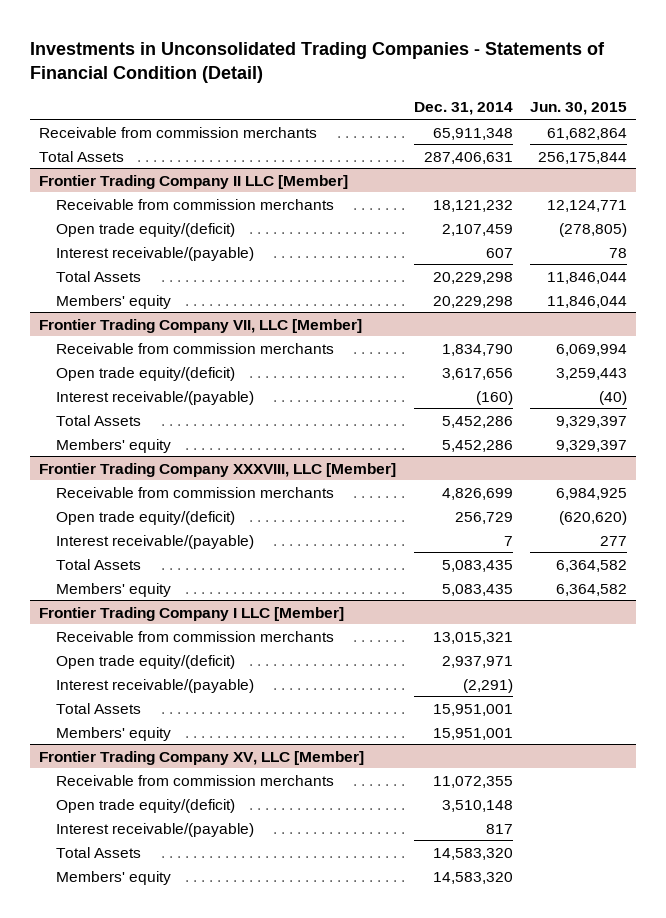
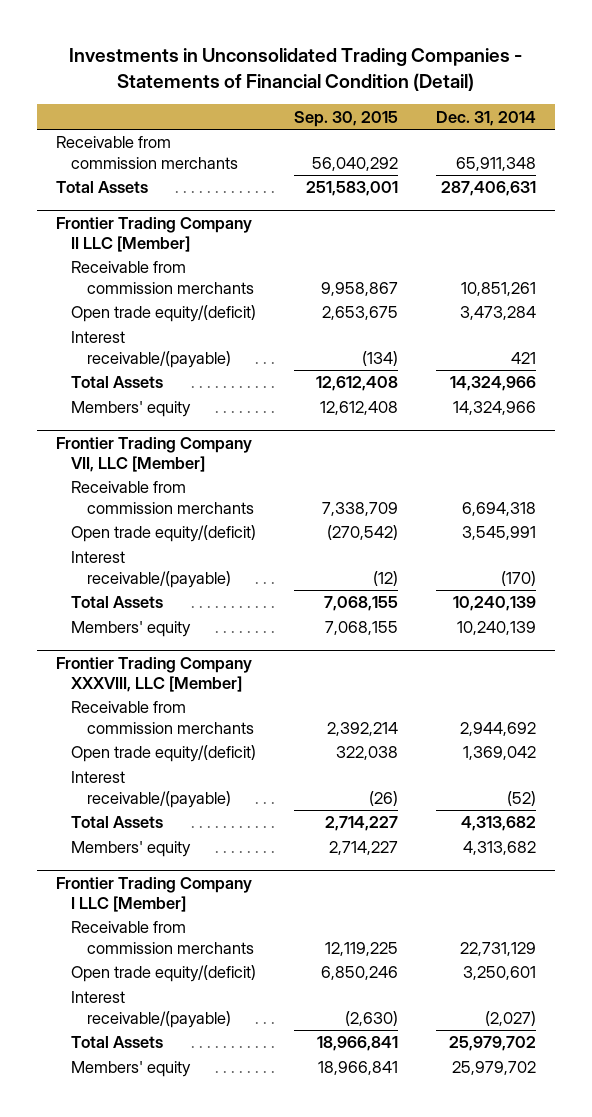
[530,102,628,116] Jun. 30, 2015 -> none
none -> [294,110,399,127] Sep. 30, 2015
[432,199,513,212] 18,121,232 -> [461,281,537,296] 10,851,261
[441,223,513,236] 2,107,459 -> [460,306,537,321] 3,473,284
[485,247,513,258] 607 -> [511,351,537,364] 421
[432,271,513,284] 20,229,298 -> [450,376,537,392] 14,324,966
[432,295,513,308] 20,229,298 -> [453,401,537,416] 14,324,966
[441,343,513,356] 1,834,790 -> [462,501,537,516] 6,694,318
[441,367,513,380] 3,617,656 -> [462,526,537,541] 3,545,991
[475,390,513,405] (160) -> [501,570,537,586] (170)
[441,415,513,428] 5,452,286 -> [453,596,537,612] 10,240,139
[441,439,513,452] 5,452,286 -> [457,621,537,636] 10,240,139
[441,487,513,500] 4,826,699 -> [460,721,537,736] 2,944,692
[454,511,513,524] 256,729 -> [463,746,537,761] 1,369,042
[503,535,513,546] 7 -> [507,790,537,806] (52)
[441,559,513,572] 5,083,435 -> [461,816,537,832] 4,313,682
[441,583,513,596] 5,083,435 -> [463,841,537,856] 4,313,682
[38,750,364,765] Frontier Trading Company XV, LLC [Member] -> none
[56,774,335,786] Receivable from commission merchants -> none
[56,798,236,813] Open trade equity/(deficit) -> none
[56,822,255,837] Interest receivable/(payable) -> none
[56,846,142,858] Total Assets -> none
[56,870,172,885] Members' equity -> none
[432,631,513,644] 13,015,321 -> [460,941,537,956] 22,731,129
[441,655,513,668] 2,937,971 -> [463,966,537,981] 3,250,601
[462,678,513,693] (2,291) -> [485,1010,537,1026] (2,027)
[432,703,513,716] 15,951,001 -> [449,1036,537,1052] 25,979,702
[432,727,513,740] 15,951,001 -> [452,1061,537,1076] 25,979,702

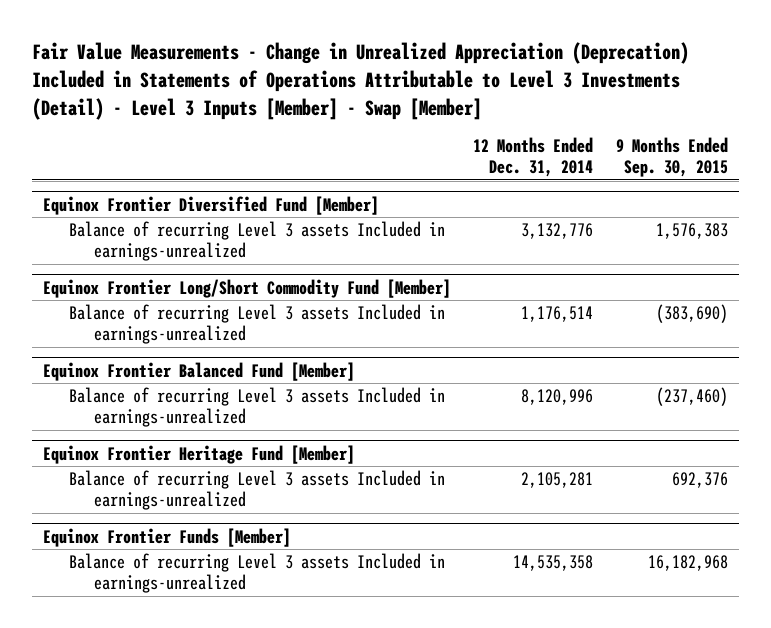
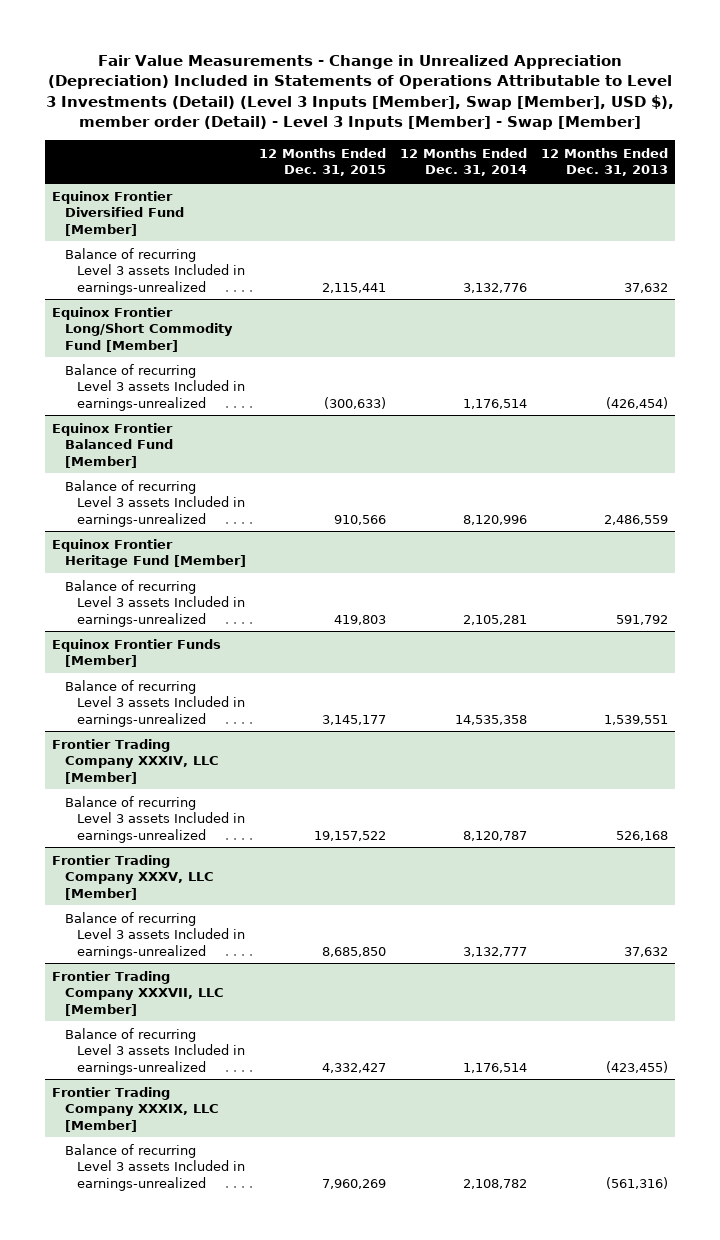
[31,42,689,120] Fair Value Measurements - Change in Unrealized Appreciation (Deprecation) Included in Statements of Operations Attributable to Level 3 Investments (Detail) - Level 3 Inputs [Member] - Swap [Member] -> [45,54,674,131] Fair Value Measurements - Change in Unrealized Appreciation (Depreciation) Included in Statements of Operations Attributable to Level 3 Investments (Detail) (Level 3 Inputs [Member], Swap [Member], USD $), member order (Detail) - Level 3 Inputs [Member] - Swap [Member]
[615,136,728,177] 9 Months Ended Sep. 30, 2015 -> none
none -> [259,147,387,177] 12 Months Ended Dec. 31, 2015
none -> [540,147,668,177] 12 Months Ended Dec. 31, 2013
none -> [51,738,219,784] Frontier Trading Company XXXIV, LLC [Member]
none -> [64,795,246,843] Balance of recurring Level 3 assets Included in earnings-unrealized
none -> [51,854,214,900] Frontier Trading Company XXXV, LLC [Member]
none -> [64,911,246,959] Balance of recurring Level 3 assets Included in earnings-unrealized
none -> [51,970,224,1016] Frontier Trading Company XXXVII, LLC [Member]
none -> [64,1027,246,1075] Balance of recurring Level 3 assets Included in earnings-unrealized
none -> [51,1086,219,1132] Frontier Trading Company XXXIX, LLC [Member]
none -> [64,1143,246,1191] Balance of recurring Level 3 assets Included in earnings-unrealized

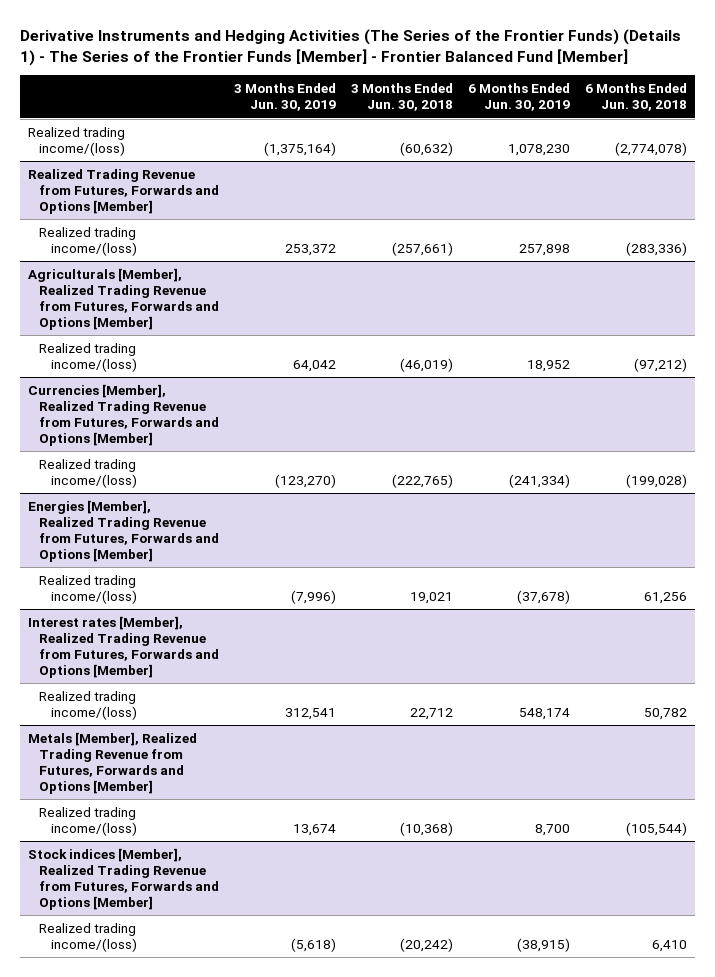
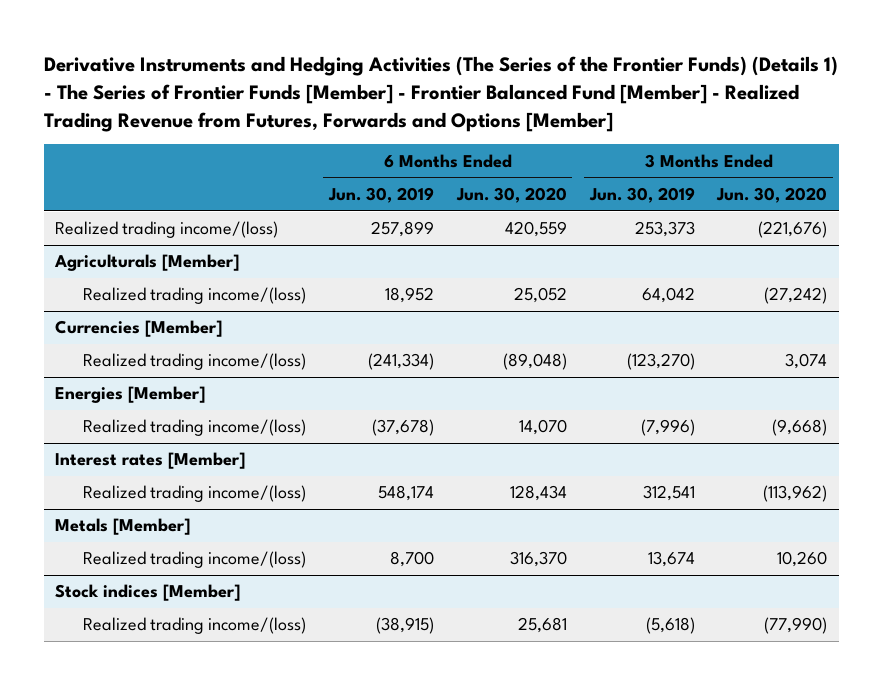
[20,29,682,66] Derivative Instruments and Hedging Activities (The Series of the Frontier Funds) (Details 1) - The Series of the Frontier Funds [Member] - Frontier Balanced Fund [Member] -> [43,56,838,132] Derivative Instruments and Hedging Activities (The Series of the Frontier Funds) (Details 1) - The Series of Frontier Funds [Member] - Frontier Balanced Fund [Member] - Realized Trading Revenue from Futures, Forwards and Options [Member]
[351,83,454,112] 3 Months Ended Jun. 30, 2018 -> none
[585,83,688,112] 6 Months Ended Jun. 30, 2018 -> none
none -> [455,186,567,203] Jun. 30, 2020
none -> [716,186,828,203] Jun. 30, 2020
[39,226,137,256] Realized trading income/(loss) -> none
[27,267,220,331] Agriculturals [Member], Realized Trading Revenue from Futures, Forwards and Options [Member] -> none
[264,141,337,156] (1,375,164) -> [634,221,695,238] 253,373
[508,143,571,156] 1,078,230 -> [370,221,434,238] 257,899
[27,168,220,214] Realized Trading Revenue from Futures, Forwards and Options [Member] -> [54,254,240,272] Agriculturals [Member]
[27,383,220,447] Currencies [Member], Realized Trading Revenue from Futures, Forwards and Options [Member] -> none
none -> [55,320,223,338] Currencies [Member]
[27,499,220,563] Energies [Member], Realized Trading Revenue from Futures, Forwards and Options [Member] -> none
none -> [55,386,206,404] Energies [Member]
[27,615,220,679] Interest rates [Member], Realized Trading Revenue from Futures, Forwards and Options [Member] -> none
none -> [55,452,246,470] Interest rates [Member]
[27,731,197,795] Metals [Member], Realized Trading Revenue from Futures, Forwards and Options [Member] -> none
none -> [55,518,191,536] Metals [Member]
[27,847,220,911] Stock indices [Member], Realized Trading Revenue from Futures, Forwards and Options [Member] -> none
none -> [55,584,241,602] Stock indices [Member]

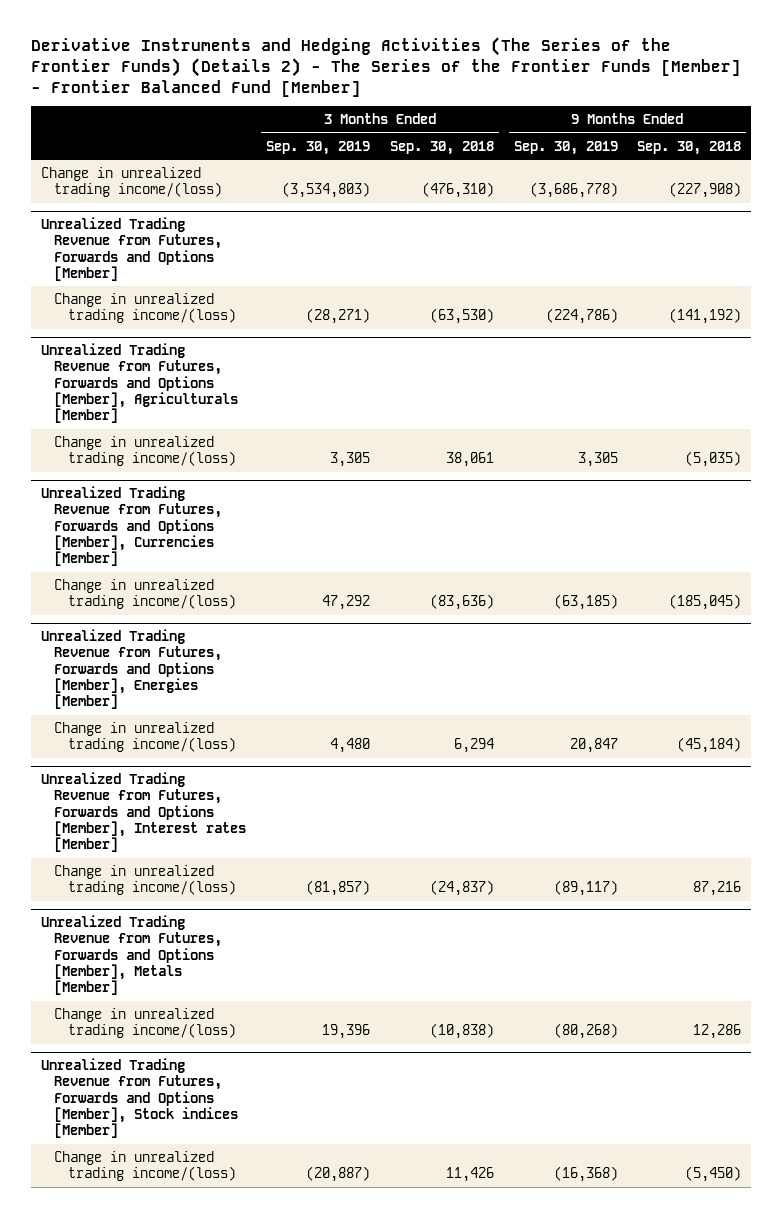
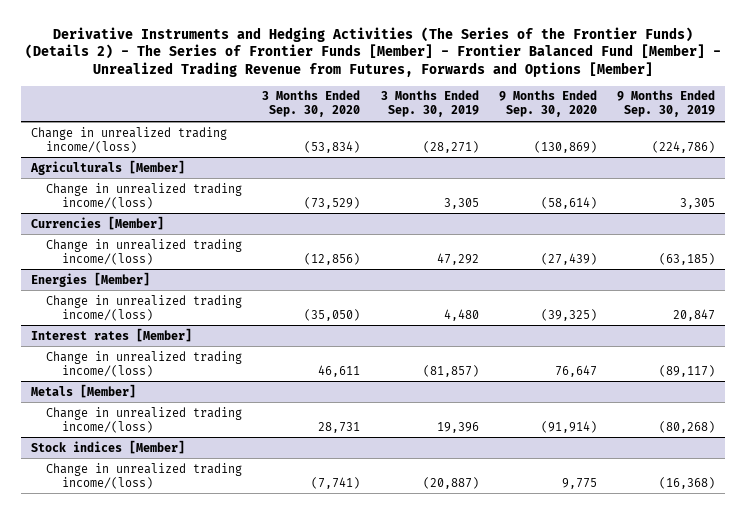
[30,37,741,97] Derivative Instruments and Hedging Activities (The Series of the Frontier Funds) (Details 2) - The Series of the Frontier Funds [Member] - Frontier Balanced Fund [Member] -> [24,26,721,78] Derivative Instruments and Hedging Activities (The Series of the Frontier Funds) (Details 2) - The Series of Frontier Funds [Member] - Frontier Balanced Fund [Member] - Unrealized Trading Revenue from Futures, Forwards and Options [Member]
[389,140,494,155] Sep. 30, 2018 -> none
[637,140,742,155] Sep. 30, 2018 -> none
none -> [262,90,361,118] 3 Months Ended Sep. 30, 2020
none -> [498,90,597,118] 9 Months Ended Sep. 30, 2020
[40,166,223,198] Change in unrealized trading income/(loss) -> none
[40,217,223,281] Unrealized Trading Revenue from Futures, Forwards and Options [Member] -> none
[40,343,239,423] Unrealized Trading Revenue from Futures, Forwards and Options [Member], Agriculturals [Member] -> none
none -> [29,159,185,175] Agriculturals [Member]
[40,486,223,566] Unrealized Trading Revenue from Futures, Forwards and Options [Member], Currencies [Member] -> none
none -> [30,215,164,230] Currencies [Member]
[40,629,223,709] Unrealized Trading Revenue from Futures, Forwards and Options [Member], Energies [Member] -> none
none -> [30,271,150,287] Energies [Member]
[40,772,247,852] Unrealized Trading Revenue from Futures, Forwards and Options [Member], Interest rates [Member] -> none
none -> [30,327,192,342] Interest rates [Member]
[40,915,223,995] Unrealized Trading Revenue from Futures, Forwards and Options [Member], Metals [Member] -> none
none -> [30,383,136,398] Metals [Member]
[40,1058,239,1138] Unrealized Trading Revenue from Futures, Forwards and Options [Member], Stock indices [Member] -> none
none -> [30,439,185,454] Stock indices [Member]

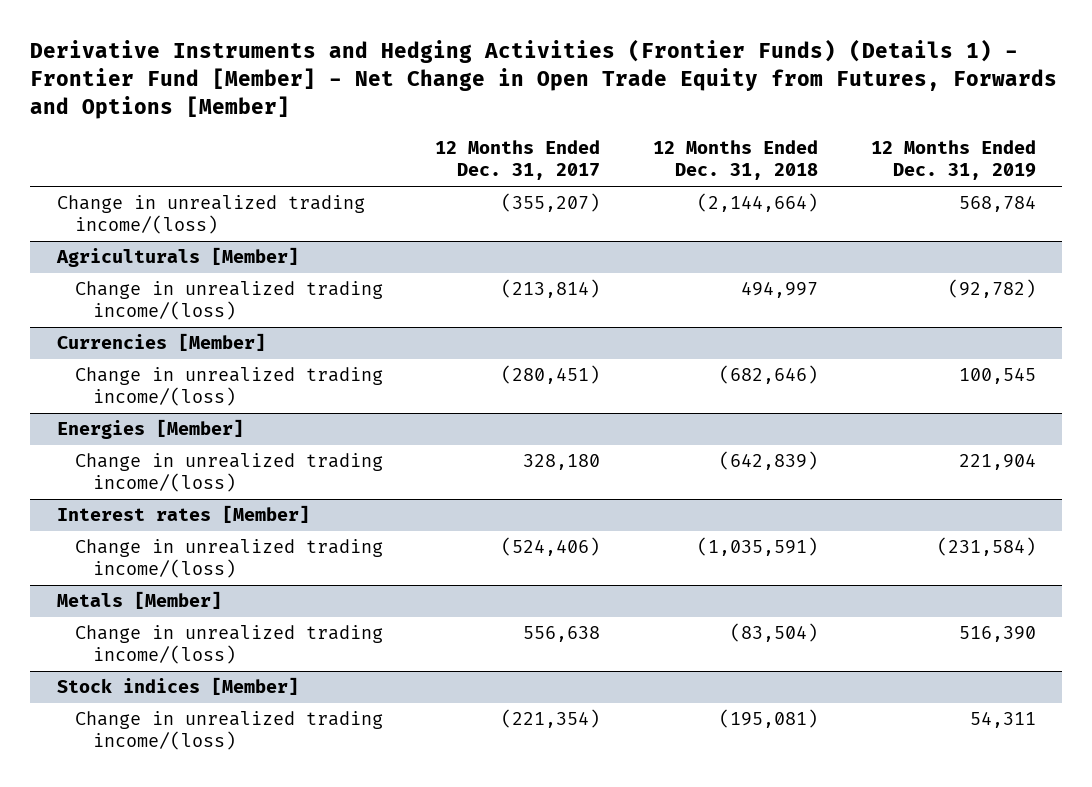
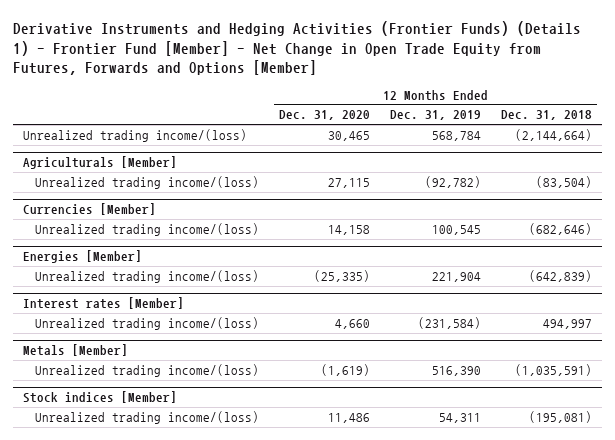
[435,140,601,181] 12 Months Ended Dec. 31, 2017 -> none
none -> [279,110,371,121] Dec. 31, 2020
[56,195,365,235] Change in unrealized trading income/(loss) -> [23,128,248,142] Unrealized trading income/(loss)
[74,281,383,321] Change in unrealized trading income/(loss) -> [35,175,260,189] Unrealized trading income/(loss)
[741,282,819,299] 494,997 -> [535,175,592,188] (83,504)
[74,367,383,407] Change in unrealized trading income/(loss) -> [35,222,260,236] Unrealized trading income/(loss)
[74,453,383,493] Change in unrealized trading income/(loss) -> [35,269,260,283] Unrealized trading income/(loss)
[74,539,383,579] Change in unrealized trading income/(loss) -> [35,316,260,330] Unrealized trading income/(loss)
[697,537,819,557] (1,035,591) -> [542,318,592,329] 494,997
[74,625,383,665] Change in unrealized trading income/(loss) -> [35,363,260,377] Unrealized trading income/(loss)
[730,623,819,643] (83,504) -> [514,363,592,376] (1,035,591)
[74,711,383,751] Change in unrealized trading income/(loss) -> [35,410,260,424] Unrealized trading income/(loss)

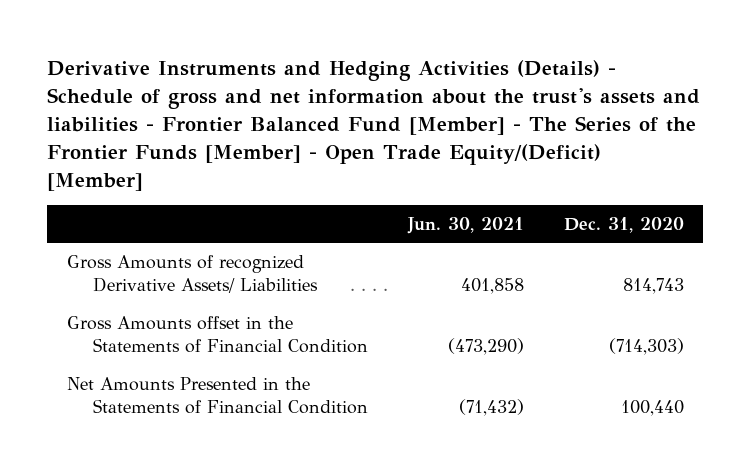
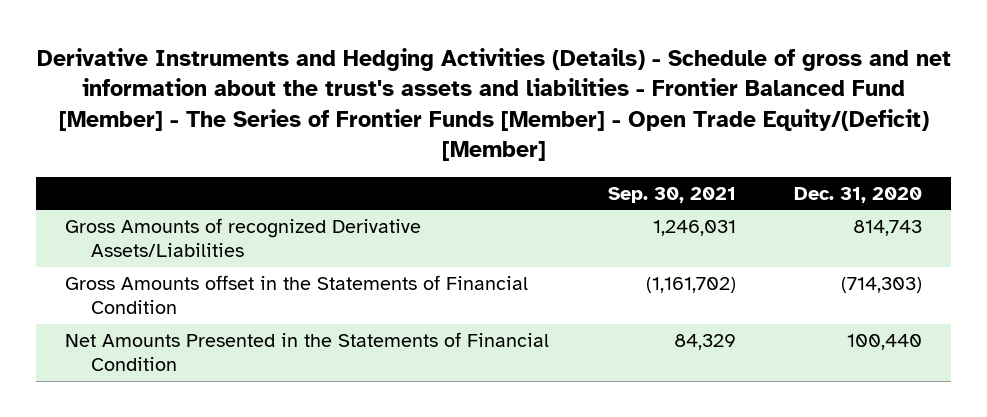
[46,59,700,191] Derivative Instruments and Hedging Activities (Details) - Schedule of gross and net information about the trust's assets and liabilities - Frontier Balanced Fund [Member] - The Series of the Frontier Funds [Member] - Open Trade Equity/(Deficit) [Member] -> [36,48,951,162] Derivative Instruments and Hedging Activities (Details) - Schedule of gross and net information about the trust's assets and liabilities - Frontier Balanced Fund [Member] - The Series of Frontier Funds [Member] - Open Trade Equity/(Deficit) [Member]
[406,216,524,234] Jun. 30, 2021 -> none
none -> [607,186,736,203] Sep. 30, 2021
[66,254,318,294] Gross Amounts of recognized Derivative Assets/ Liabilities -> [64,217,421,258] Gross Amounts of recognized Derivative Assets/Liabilities

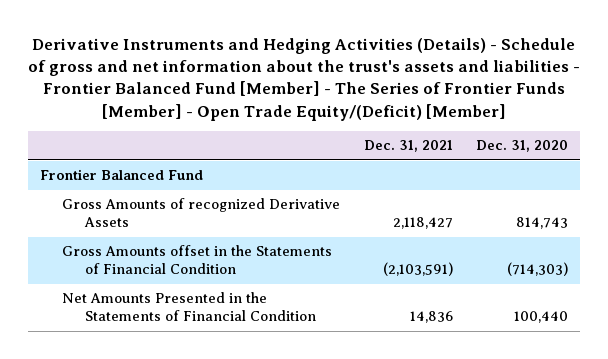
[607,186,736,203] Sep. 30, 2021 -> none
none -> [363,140,453,153] Dec. 31, 2021
none -> [39,169,203,181] Frontier Balanced Fund
[64,217,421,258] Gross Amounts of recognized Derivative Assets/Liabilities -> [62,198,341,228] Gross Amounts of recognized Derivative Assets

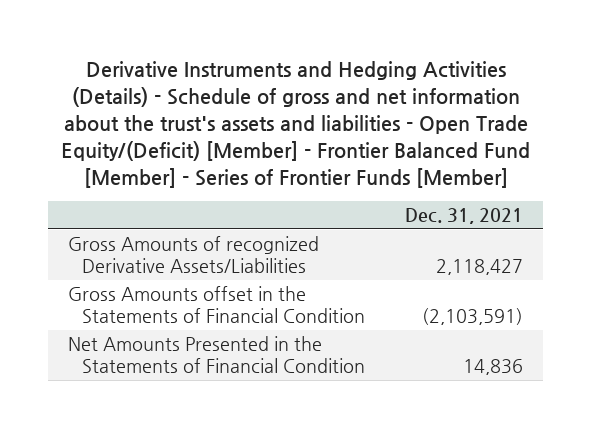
[27,38,580,121] Derivative Instruments and Hedging Activities (Details) - Schedule of gross and net information about the trust's assets and liabilities - Frontier Balanced Fund [Member] - The Series of Frontier Funds [Member] - Open Trade Equity/(Deficit) [Member] -> [60,60,530,188] Derivative Instruments and Hedging Activities (Details) - Schedule of gross and net information about the trust's assets and liabilities - Open Trade Equity/(Deficit) [Member] - Frontier Balanced Fund [Member] - Series of Frontier Funds [Member]
[476,140,569,153] Dec. 31, 2020 -> none
[39,169,203,181] Frontier Balanced Fund -> none
[62,198,341,228] Gross Amounts of recognized Derivative Assets -> [68,235,320,274] Gross Amounts of recognized Derivative Assets/Liabilities

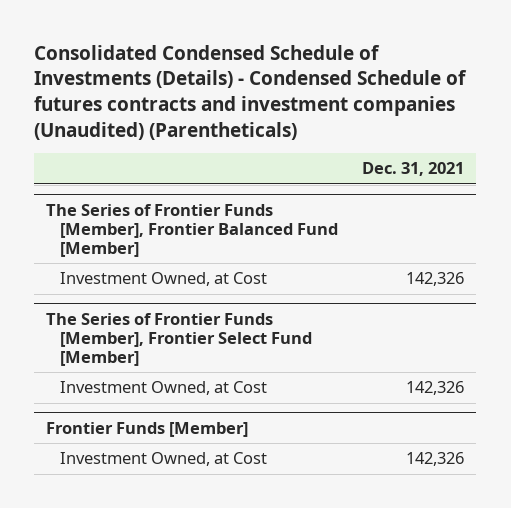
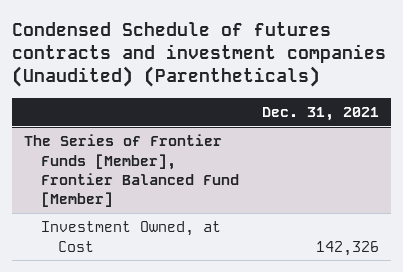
[34,44,468,140] Consolidated Condensed Schedule of Investments (Details) - Condensed Schedule of futures contracts and investment companies (Unaudited) (Parentheticals) -> [12,21,387,88] Condensed Schedule of futures contracts and investment companies (Unaudited) (Parentheticals)
[46,312,313,367] The Series of Frontier Funds [Member], Frontier Select Fund [Member] -> none
[60,381,268,396] Investment Owned, at Cost -> none
[46,421,249,437] Frontier Funds [Member] -> none
[60,452,268,467] Investment Owned, at Cost -> none

